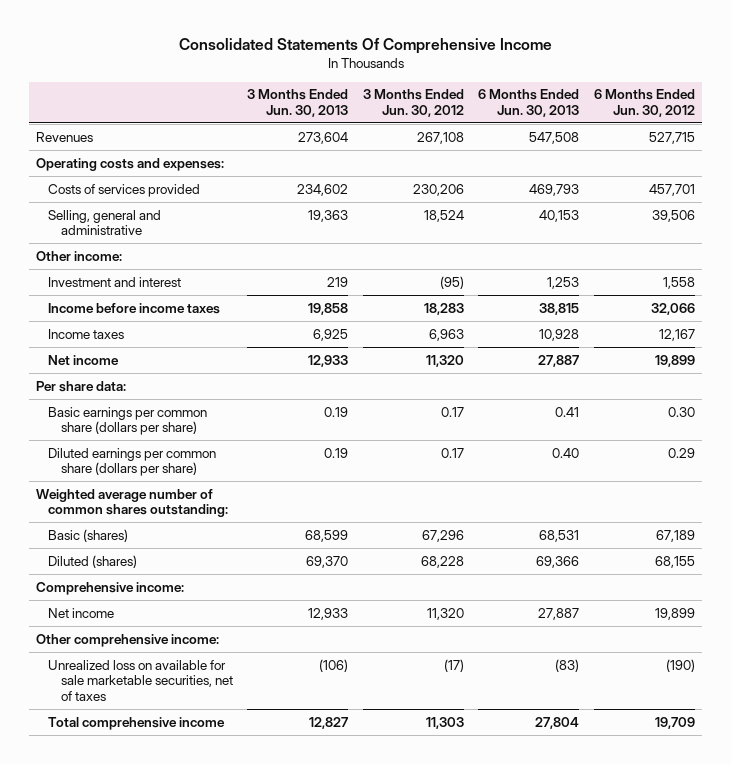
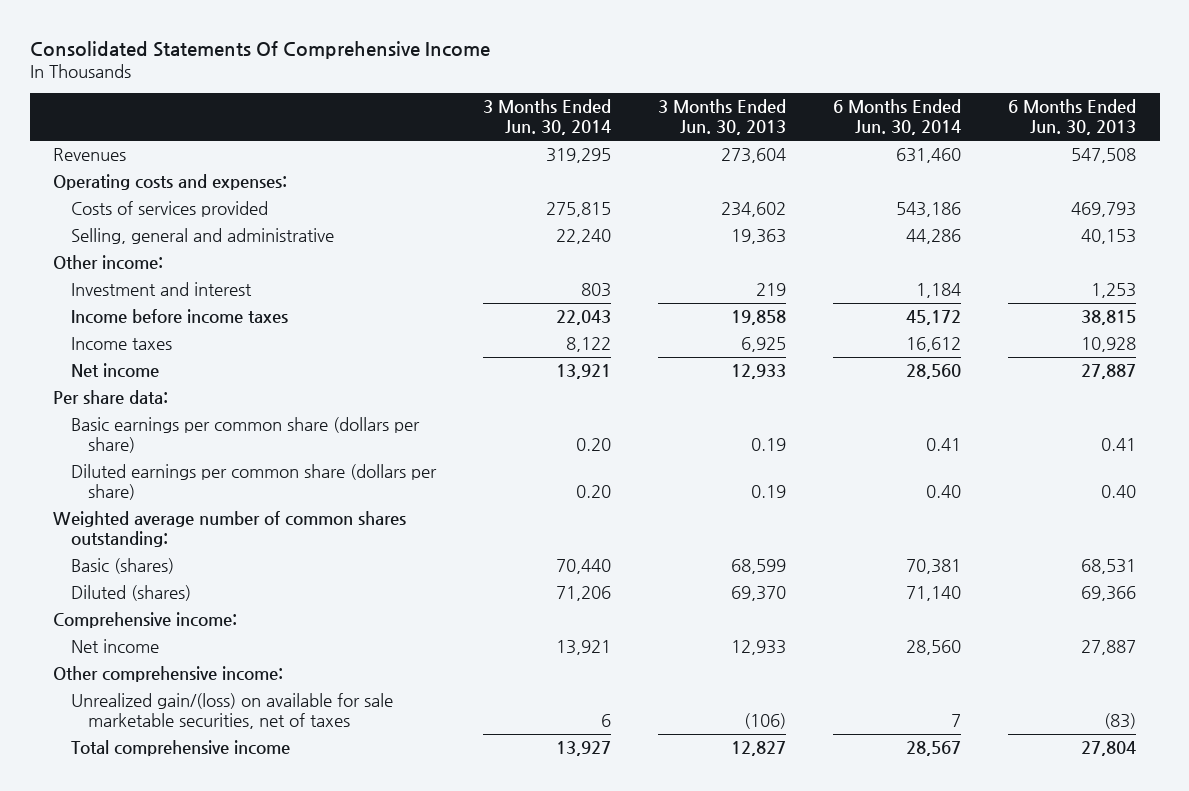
[362,89,464,117] 3 Months Ended Jun. 30, 2012 -> none
[594,89,696,117] 6 Months Ended Jun. 30, 2012 -> none
none -> [482,99,611,136] 3 Months Ended Jun. 30, 2014
none -> [832,99,961,136] 6 Months Ended Jun. 30, 2014
[48,659,233,701] Unrealized loss on available for sale marketable securities, net of taxes -> [70,693,393,730] Unrealized gain/(loss) on available for sale marketable securities, net of taxes

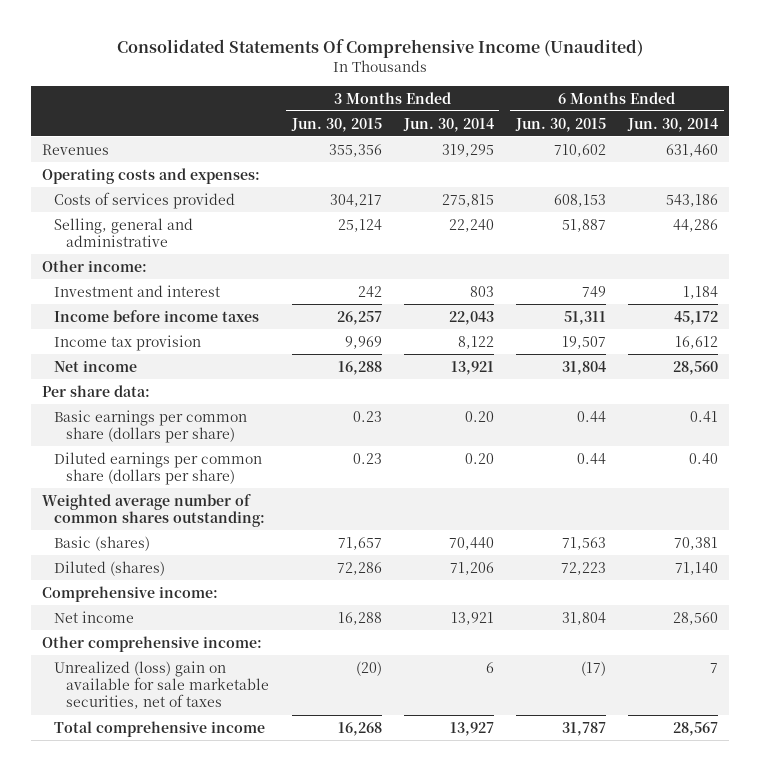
[29,41,490,60] Consolidated Statements Of Comprehensive Income -> [117,38,644,58] Consolidated Statements Of Comprehensive Income (Unaudited)
[657,99,786,136] 3 Months Ended Jun. 30, 2013 -> none
[1008,99,1137,136] 6 Months Ended Jun. 30, 2013 -> none
none -> [290,117,382,132] Jun. 30, 2015
none -> [514,117,606,132] Jun. 30, 2015
[70,337,172,351] Income taxes -> [54,334,202,351] Income tax provision
[70,693,393,730] Unrealized gain/(loss) on available for sale marketable securities, net of taxes -> [54,660,270,710] Unrealized (loss) gain on available for sale marketable securities, net of taxes

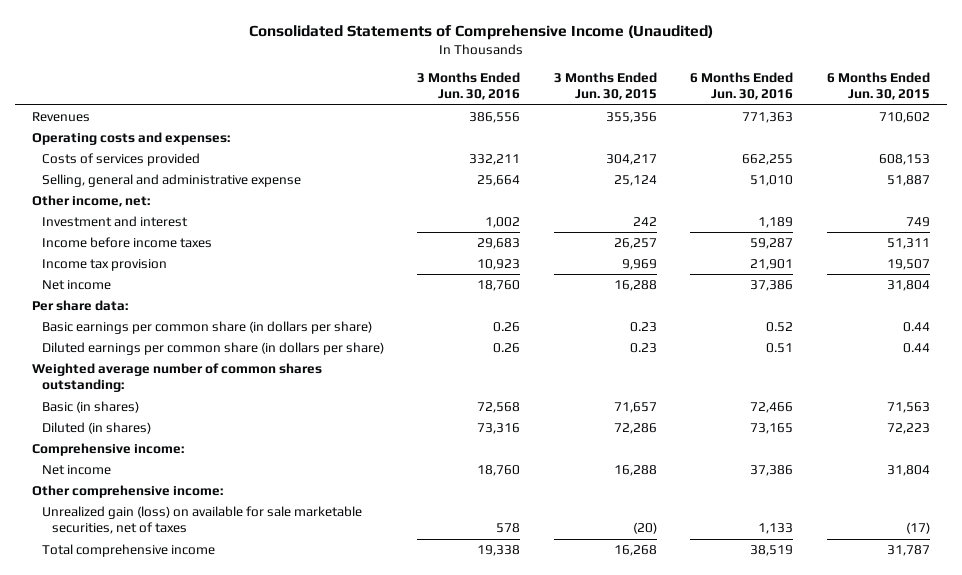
[117,38,644,58] Consolidated Statements Of Comprehensive Income (Unaudited) -> [248,24,713,40] Consolidated Statements of Comprehensive Income (Unaudited)
[402,117,494,132] Jun. 30, 2014 -> none
[627,117,719,132] Jun. 30, 2014 -> none
none -> [417,71,521,101] 3 Months Ended Jun. 30, 2016
none -> [690,71,794,101] 6 Months Ended Jun. 30, 2016
[54,217,194,248] Selling, general and administrative -> [41,173,301,187] Selling, general and administrative expense
[42,259,148,272] Other income: -> [32,194,151,207] Other income, net:
[54,409,248,444] Basic earnings per common share (dollars per share) -> [41,320,372,334] Basic earnings per common share (in dollars per share)
[54,451,263,486] Diluted earnings per common share (dollars per share) -> [41,341,384,355] Diluted earnings per common share (in dollars per share)
[54,535,151,551] Basic (shares) -> [41,400,139,413] Basic (in shares)
[54,560,166,576] Diluted (shares) -> [41,421,151,434] Diluted (in shares)
[54,660,270,710] Unrealized (loss) gain on available for sale marketable securities, net of taxes -> [41,505,362,535] Unrealized gain (loss) on available for sale marketable securities, net of taxes

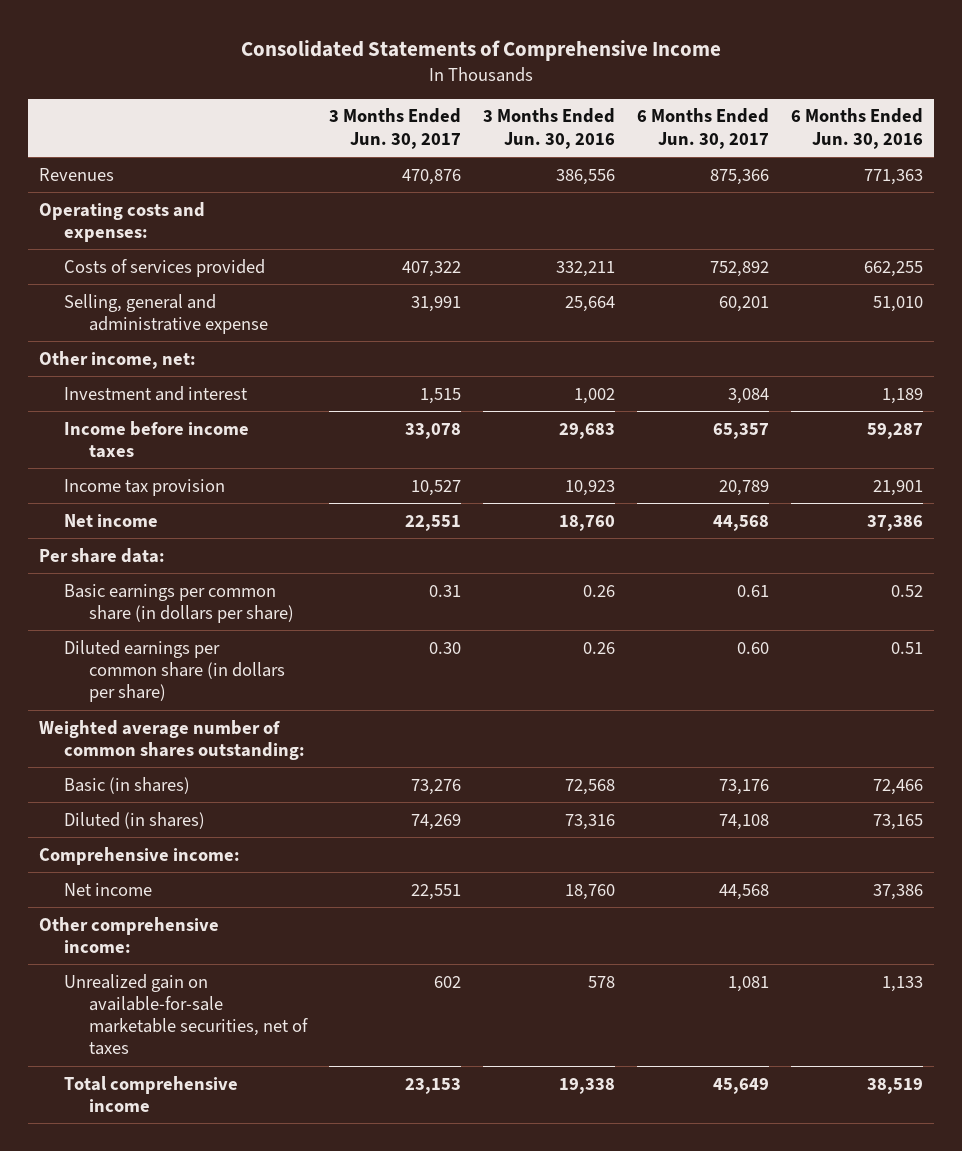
[248,24,713,40] Consolidated Statements of Comprehensive Income (Unaudited) -> [240,39,721,61] Consolidated Statements of Comprehensive Income
[553,71,657,101] 3 Months Ended Jun. 30, 2015 -> none
[826,71,930,101] 6 Months Ended Jun. 30, 2015 -> none
none -> [328,108,461,149] 3 Months Ended Jun. 30, 2017
none -> [637,108,770,149] 6 Months Ended Jun. 30, 2017
[41,505,362,535] Unrealized gain (loss) on available for sale marketable securities, net of taxes -> [63,973,308,1056] Unrealized gain on available-for-sale marketable securities, net of taxes

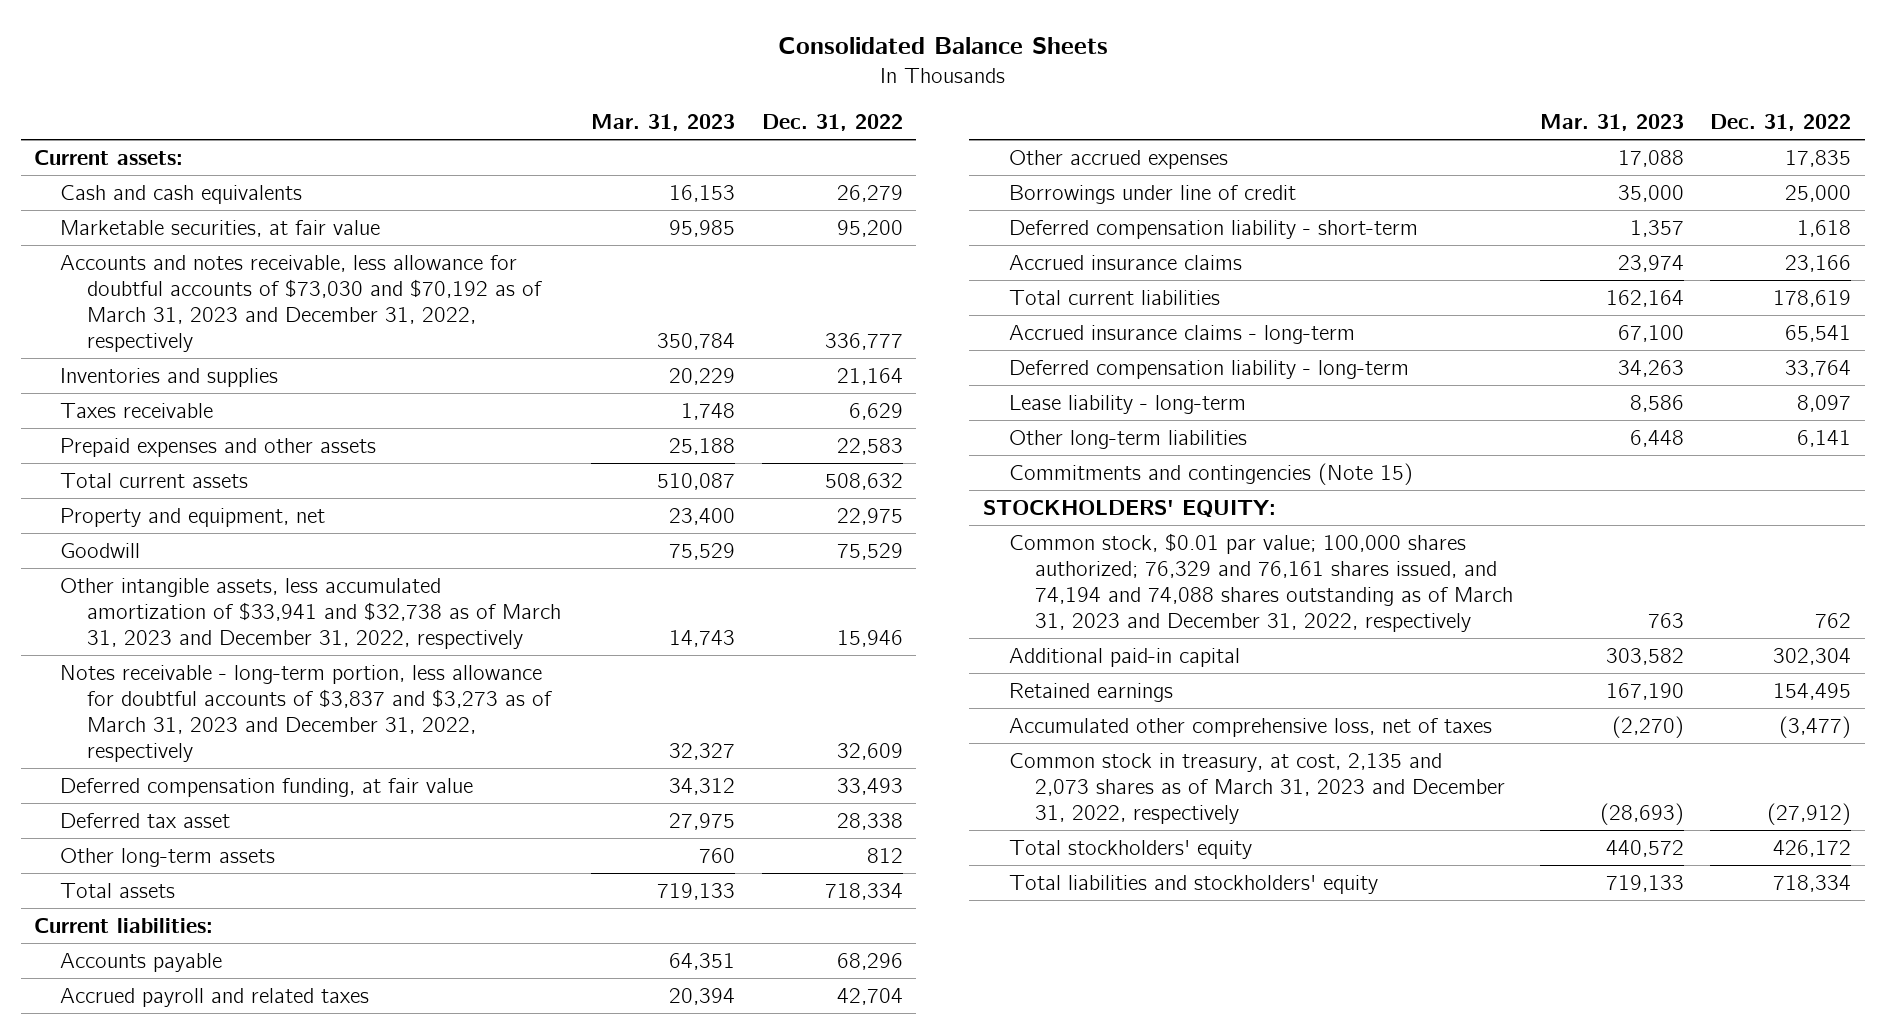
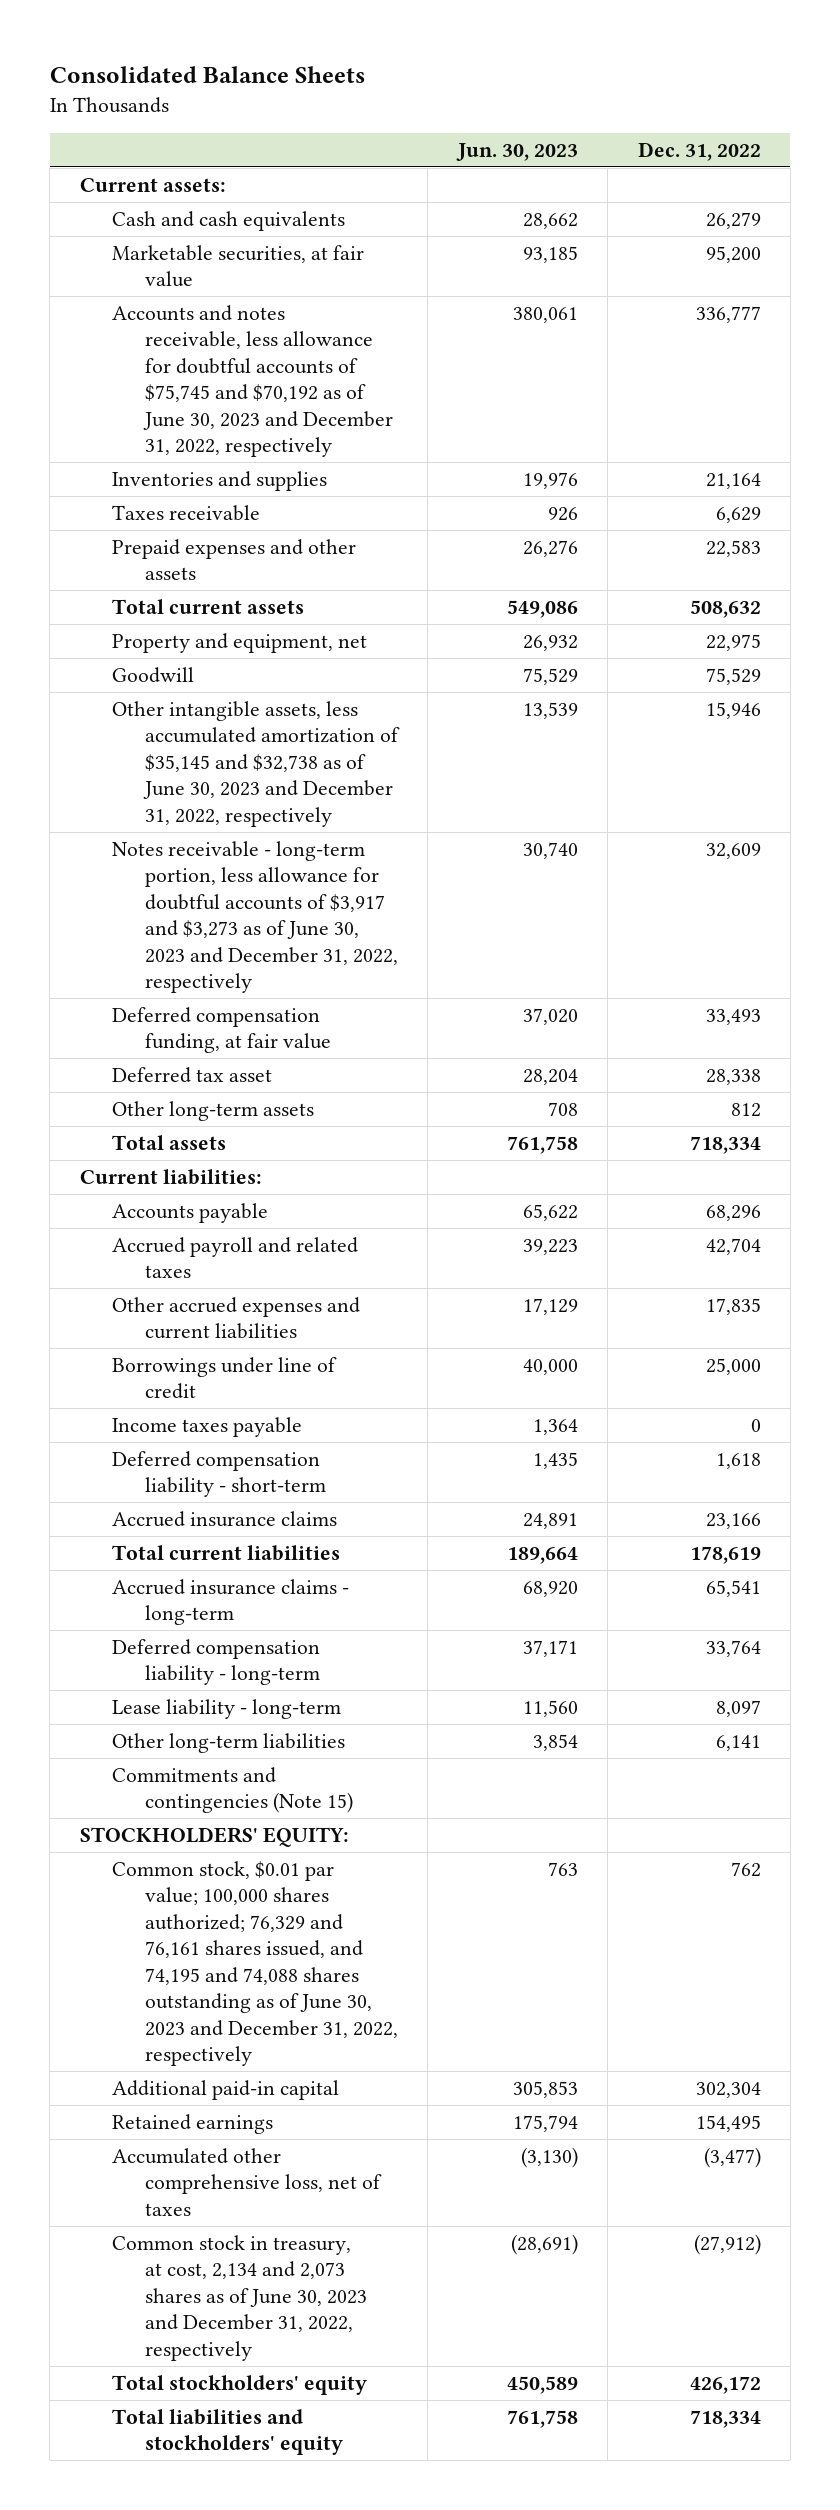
[591,114,736,132] Mar. 31, 2023 -> none
none -> [455,142,578,161] Jun. 30, 2023
[60,254,542,353] Accounts and notes receivable, less allowance for doubtful accounts of $73,030 and $70,192 as of March 31, 2023 and December 31, 2022, respectively -> [112,304,393,458] Accounts and notes receivable, less allowance for doubtful accounts of $75,745 and $70,192 as of June 30, 2023 and December 31, 2022, respectively
[60,577,561,650] Other intangible assets, less accumulated amortization of $33,941 and $32,738 as of March 31, 2023 and December 31, 2022, respectively -> [112,700,400,827] Other intangible assets, less accumulated amortization of $35,145 and $32,738 as of June 30, 2023 and December 31, 2022, respectively
[60,664,552,763] Notes receivable - long-term portion, less allowance for doubtful accounts of $3,837 and $3,273 as of March 31, 2023 and December 31, 2022, respectively -> [112,840,398,994] Notes receivable - long-term portion, less allowance for doubtful accounts of $3,917 and $3,273 as of June 30, 2023 and December 31, 2022, respectively
[1008,149,1228,169] Other accrued expenses -> [112,1296,361,1340] Other accrued expenses and current liabilities
none -> [112,1416,303,1437] Income taxes payable
[1008,532,1514,633] Common stock, $0.01 par value; 100,000 shares authorized; 76,329 and 76,161 shares issued, and 74,194 and 74,088 shares outstanding as of March 31, 2023 and December 31, 2022, respectively -> [112,1860,398,2067] Common stock, $0.01 par value; 100,000 shares authorized; 76,329 and 76,161 shares issued, and 74,195 and 74,088 shares outstanding as of June 30, 2023 and December 31, 2022, respectively
[1008,752,1506,825] Common stock in treasury, at cost, 2,135 and 2,073 shares as of March 31, 2023 and December 31, 2022, respectively -> [112,2234,367,2361] Common stock in treasury, at cost, 2,134 and 2,073 shares as of June 30, 2023 and December 31, 2022, respectively

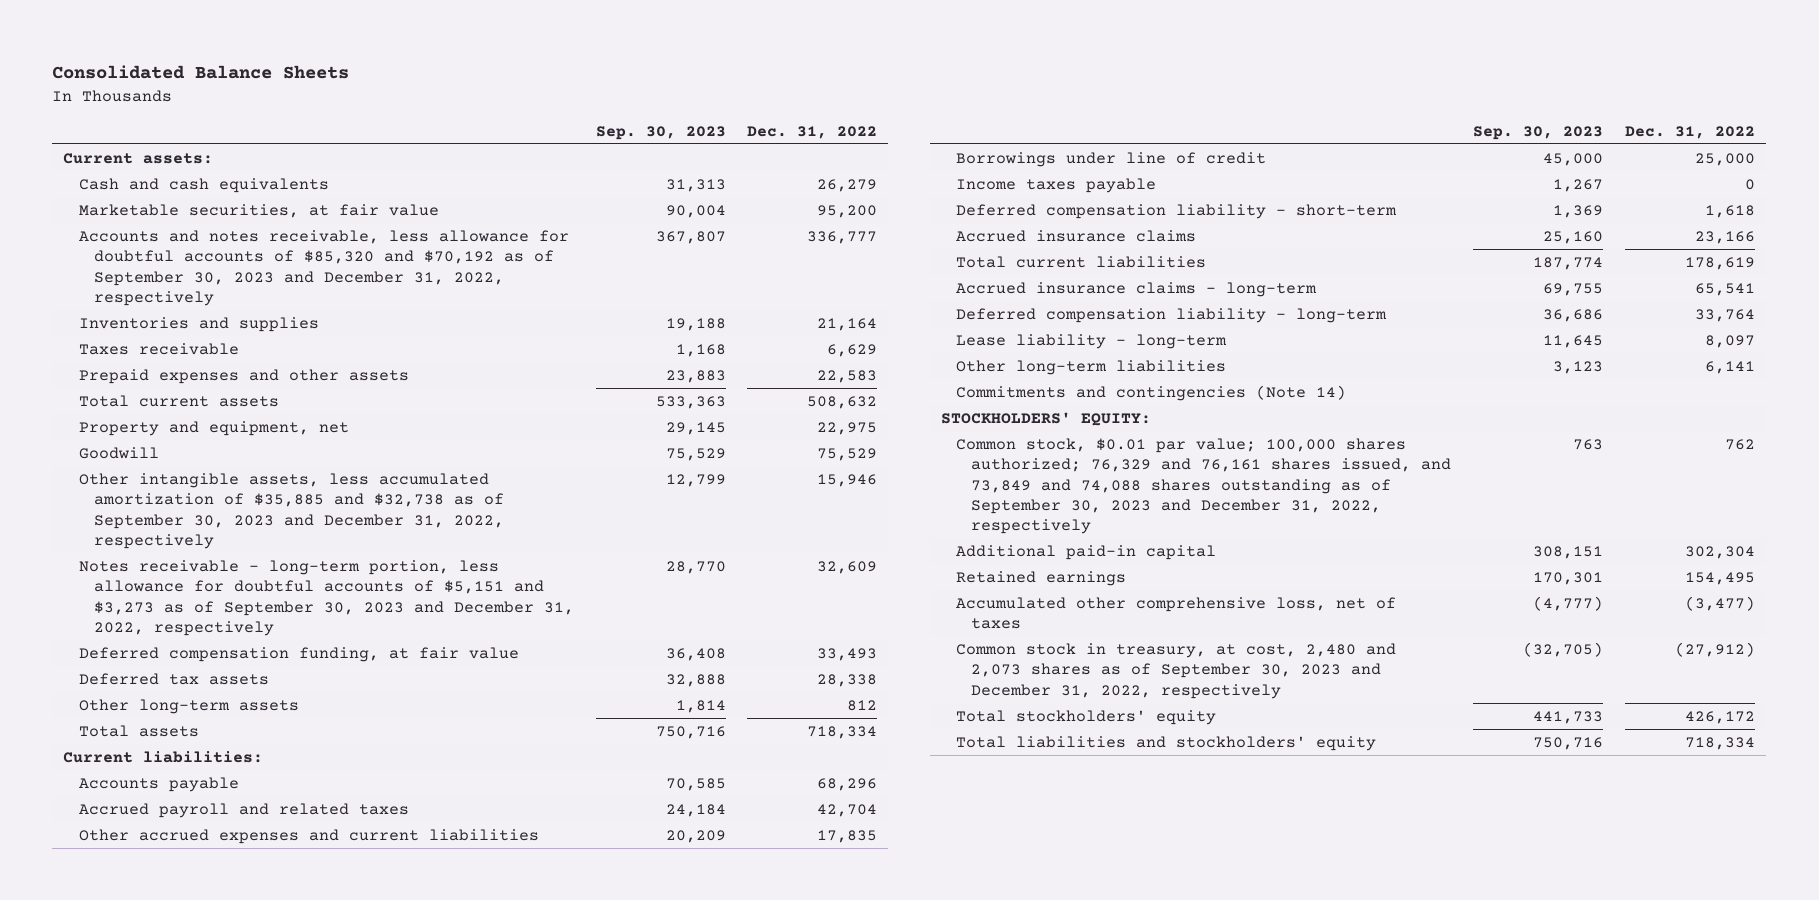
[455,142,578,161] Jun. 30, 2023 -> none
none -> [595,125,726,140] Sep. 30, 2023
[112,304,393,458] Accounts and notes receivable, less allowance for doubtful accounts of $75,745 and $70,192 as of June 30, 2023 and December 31, 2022, respectively -> [78,229,569,306] Accounts and notes receivable, less allowance for doubtful accounts of $85,320 and $70,192 as of September 30, 2023 and December 31, 2022, respectively
[112,700,400,827] Other intangible assets, less accumulated amortization of $35,145 and $32,738 as of June 30, 2023 and December 31, 2022, respectively -> [78,472,504,549] Other intangible assets, less accumulated amortization of $35,885 and $32,738 as of September 30, 2023 and December 31, 2022, respectively
[112,840,398,994] Notes receivable - long-term portion, less allowance for doubtful accounts of $3,917 and $3,273 as of June 30, 2023 and December 31, 2022, respectively -> [78,559,574,636] Notes receivable - long-term portion, less allowance for doubtful accounts of $5,151 and $3,273 as of September 30, 2023 and December 31, 2022, respectively
[112,1066,273,1083] Deferred tax asset -> [78,672,269,685] Deferred tax assets
[112,1766,353,1814] Commitments and contingencies (Note 15) -> [956,384,1347,401] Commitments and contingencies (Note 14)
[112,1860,398,2067] Common stock, $0.01 par value; 100,000 shares authorized; 76,329 and 76,161 shares issued, and 74,195 and 74,088 shares outstanding as of June 30, 2023 and December 31, 2022, respectively -> [956,437,1452,535] Common stock, $0.01 par value; 100,000 shares authorized; 76,329 and 76,161 shares issued, and 73,849 and 74,088 shares outstanding as of September 30, 2023 and December 31, 2022, respectively
[112,2234,367,2361] Common stock in treasury, at cost, 2,134 and 2,073 shares as of June 30, 2023 and December 31, 2022, respectively -> [956,642,1397,699] Common stock in treasury, at cost, 2,480 and 2,073 shares as of September 30, 2023 and December 31, 2022, respectively

